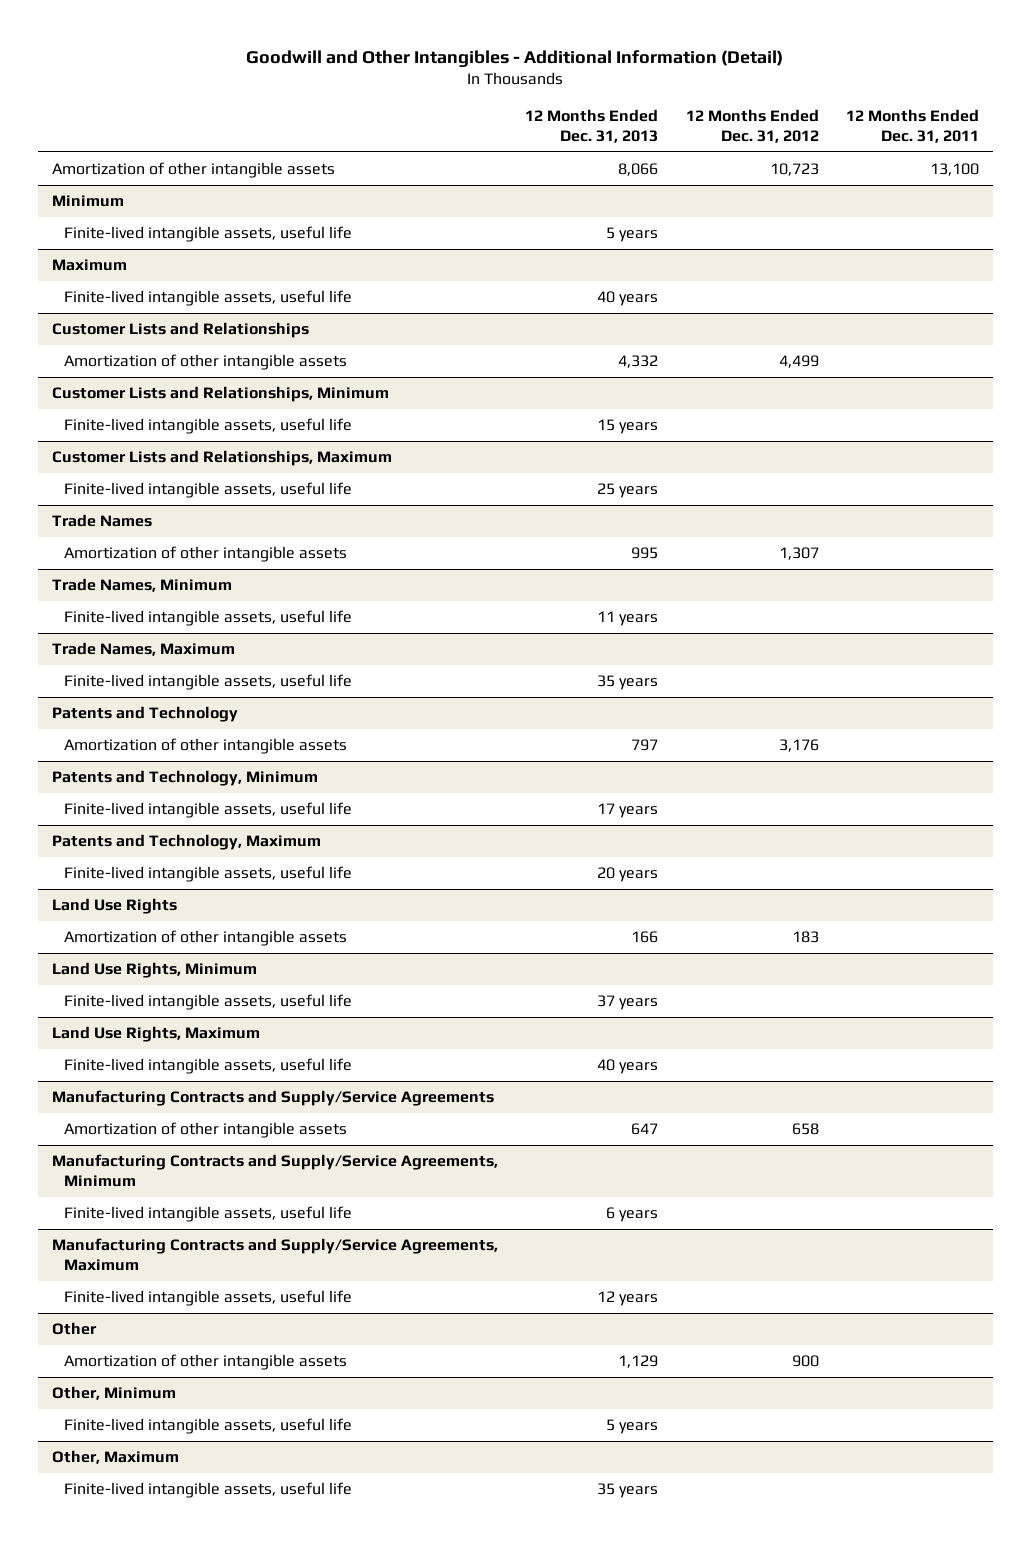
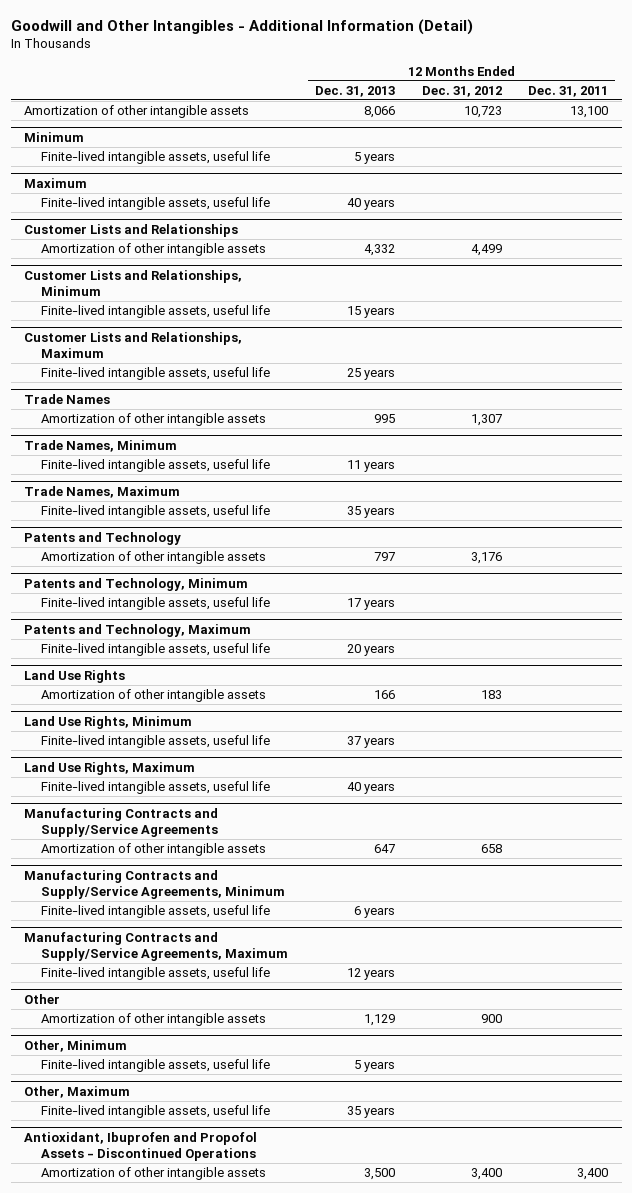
none -> [23,1132,257,1162] Antioxidant, Ibuprofen and Propofol Assets - Discontinued Operations
none -> [41,1167,267,1181] Amortization of other intangible assets

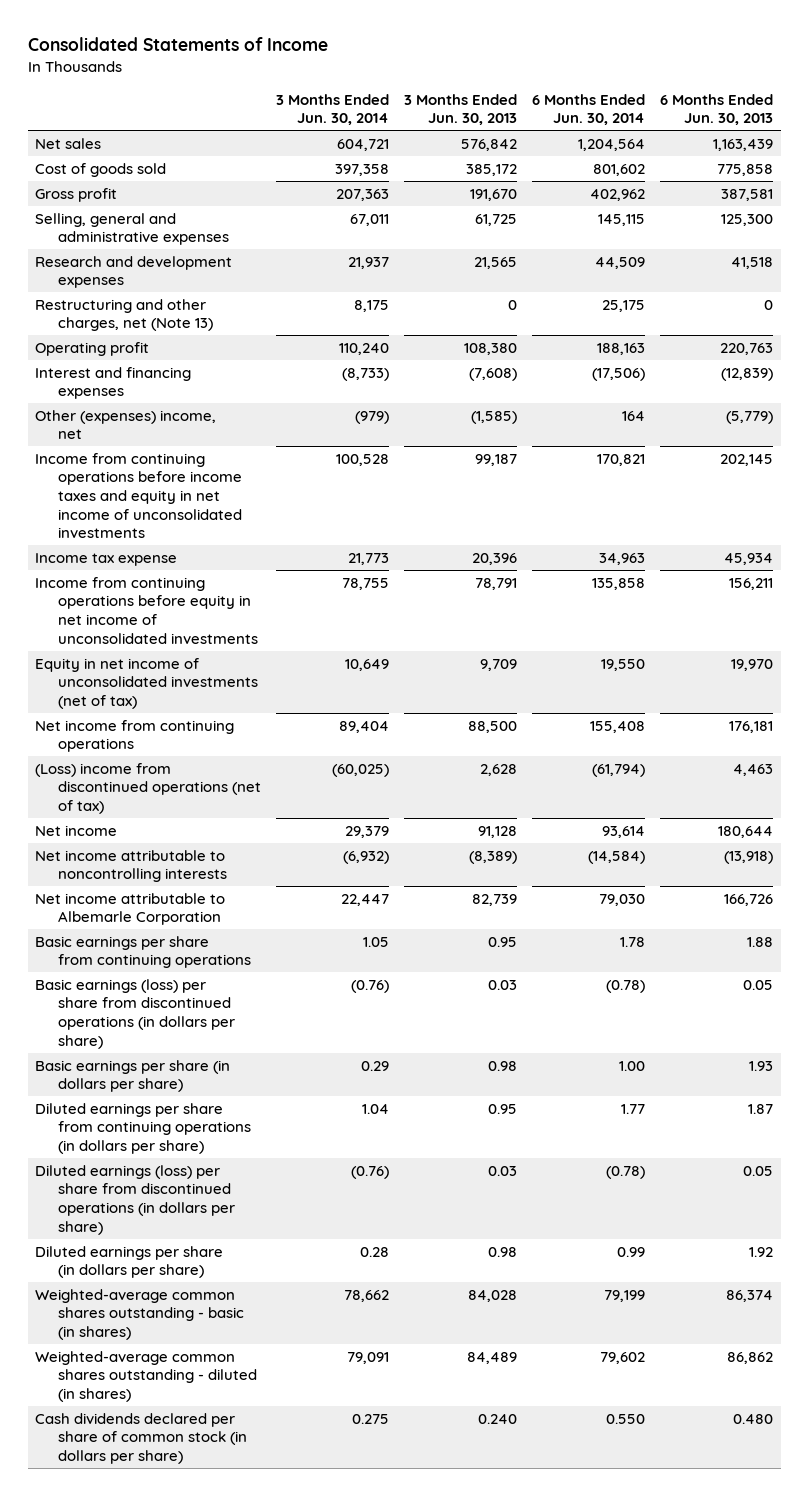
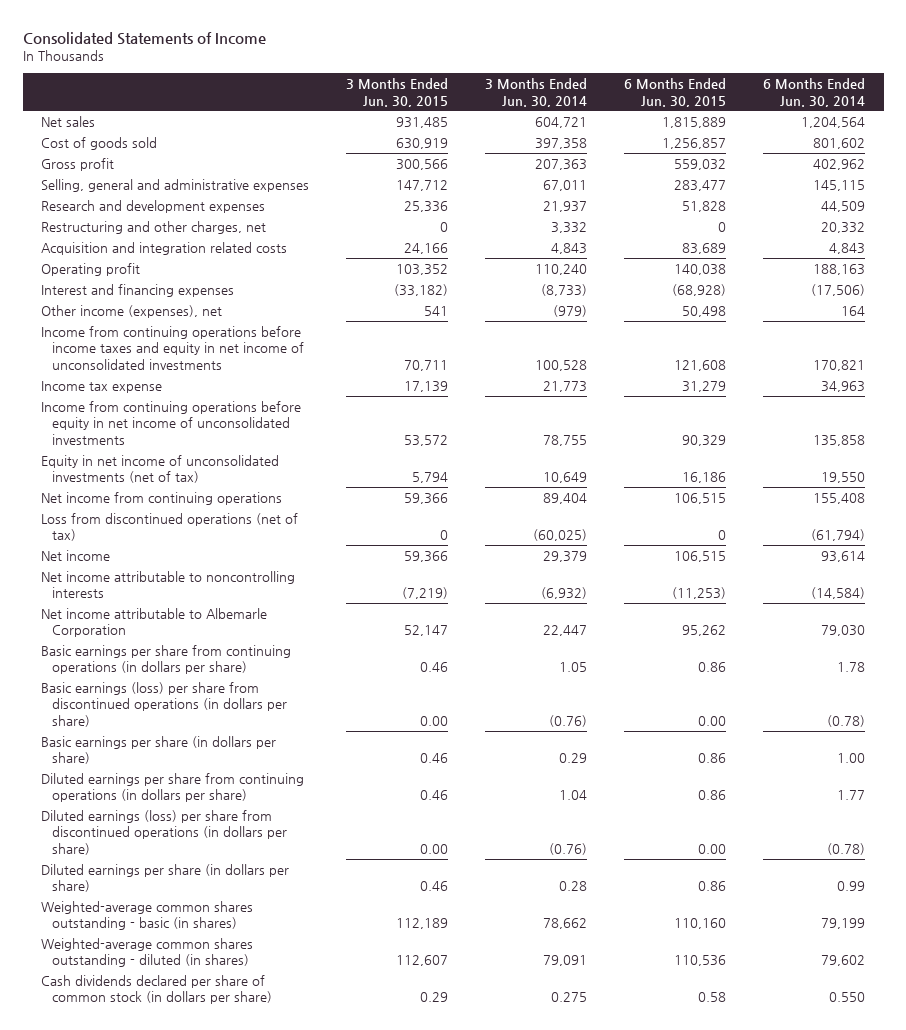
[404,93,518,126] 3 Months Ended Jun. 30, 2013 -> none
[660,93,774,126] 6 Months Ended Jun. 30, 2013 -> none
none -> [346,78,449,107] 3 Months Ended Jun. 30, 2015
none -> [624,78,727,107] 6 Months Ended Jun. 30, 2015
[35,298,213,332] Restructuring and other charges, net (Note 13) -> [41,220,267,234] Restructuring and other charges, net
[353,299,389,312] 8,175 -> [551,221,588,233] 3,332
[602,299,646,312] 25,175 -> [821,221,866,233] 20,332
none -> [41,241,288,255] Acquisition and integration related costs
[35,409,217,440] Other (expenses) income, net -> [41,304,223,318] Other income (expenses), net
[35,762,261,815] (Loss) income from discontinued operations (net of tax) -> [41,512,299,542] Loss from discontinued operations (net of tax)
[35,935,251,969] Basic earnings per share from continuing operations -> [41,644,292,675] Basic earnings per share from continuing operations (in dollars per share)

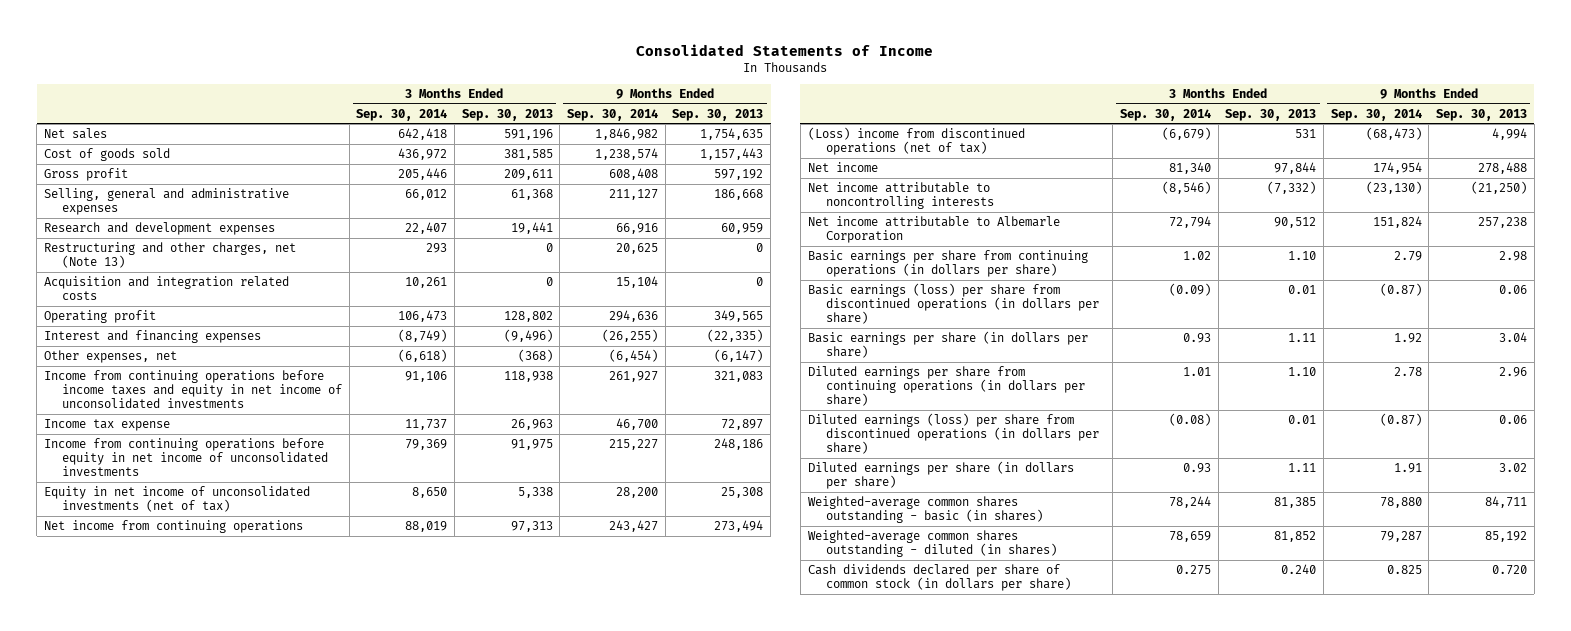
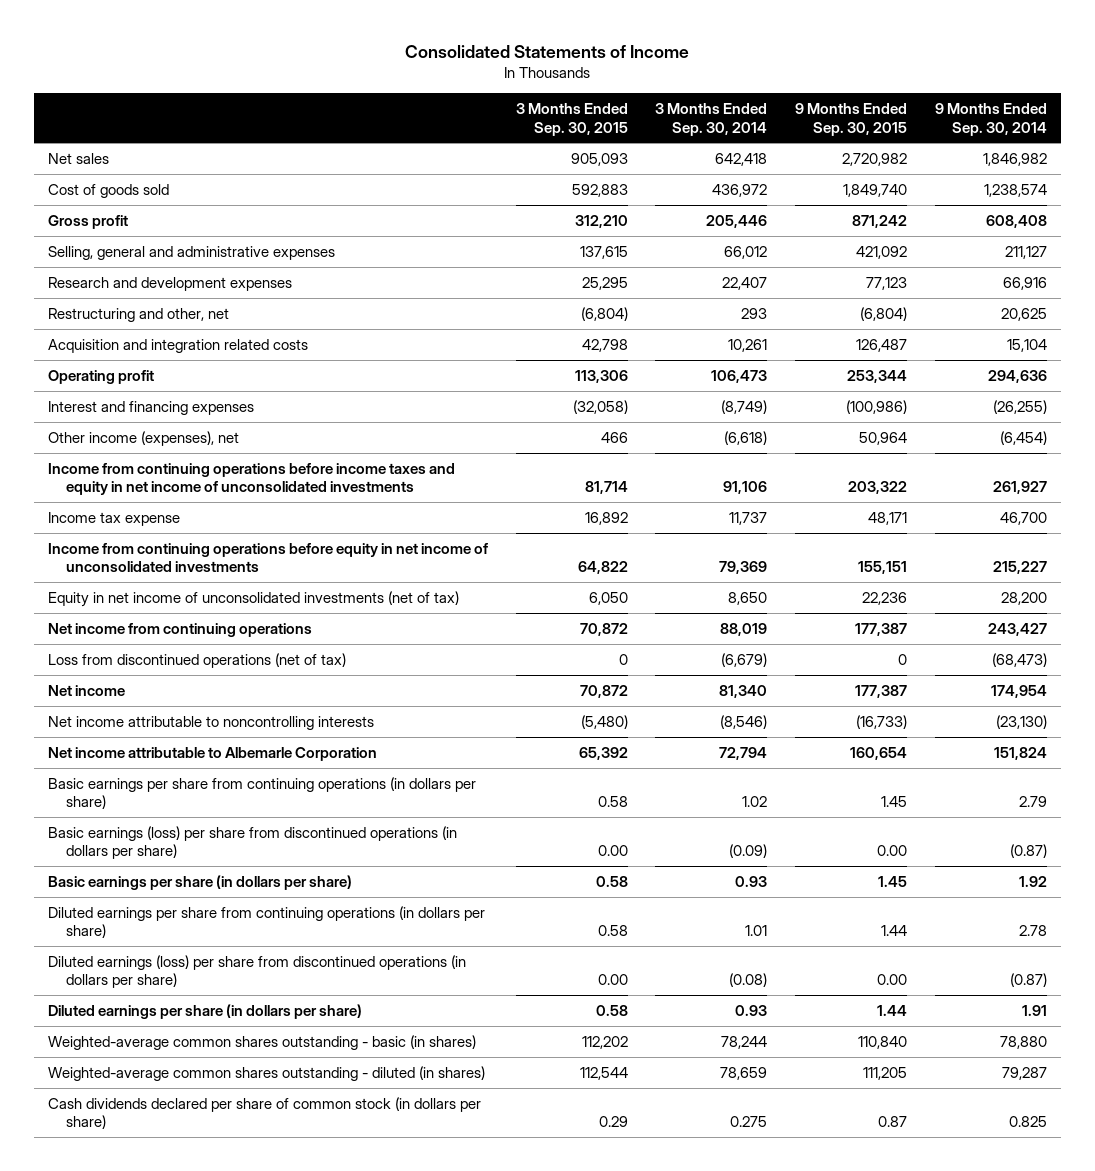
[461,108,553,121] Sep. 30, 2013 -> none
[672,108,764,121] Sep. 30, 2013 -> none
none -> [515,103,628,136] 3 Months Ended Sep. 30, 2015
none -> [795,103,908,136] 9 Months Ended Sep. 30, 2015
[44,242,297,269] Restructuring and other charges, net (Note 13) -> [47,307,229,322] Restructuring and other, net
[44,350,178,364] Other expenses, net -> [47,430,239,446] Other income (expenses), net
[807,127,1025,156] (Loss) income from discontinued operations (net of tax) -> [47,652,346,668] Loss from discontinued operations (net of tax)

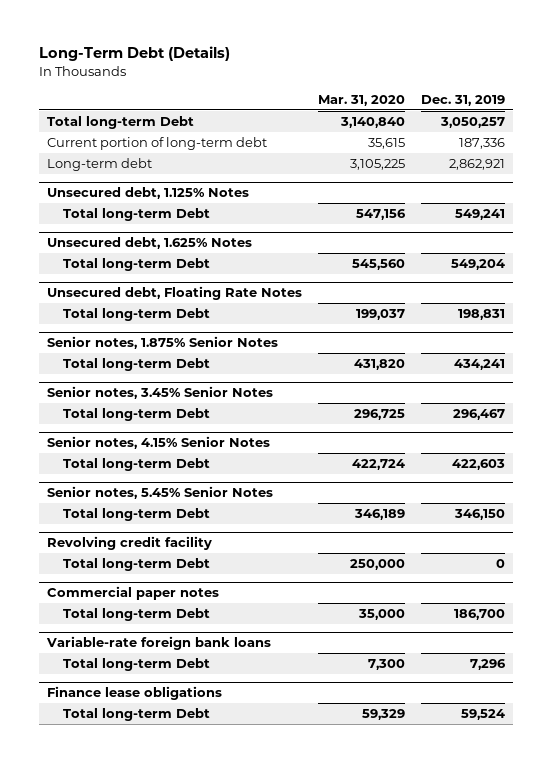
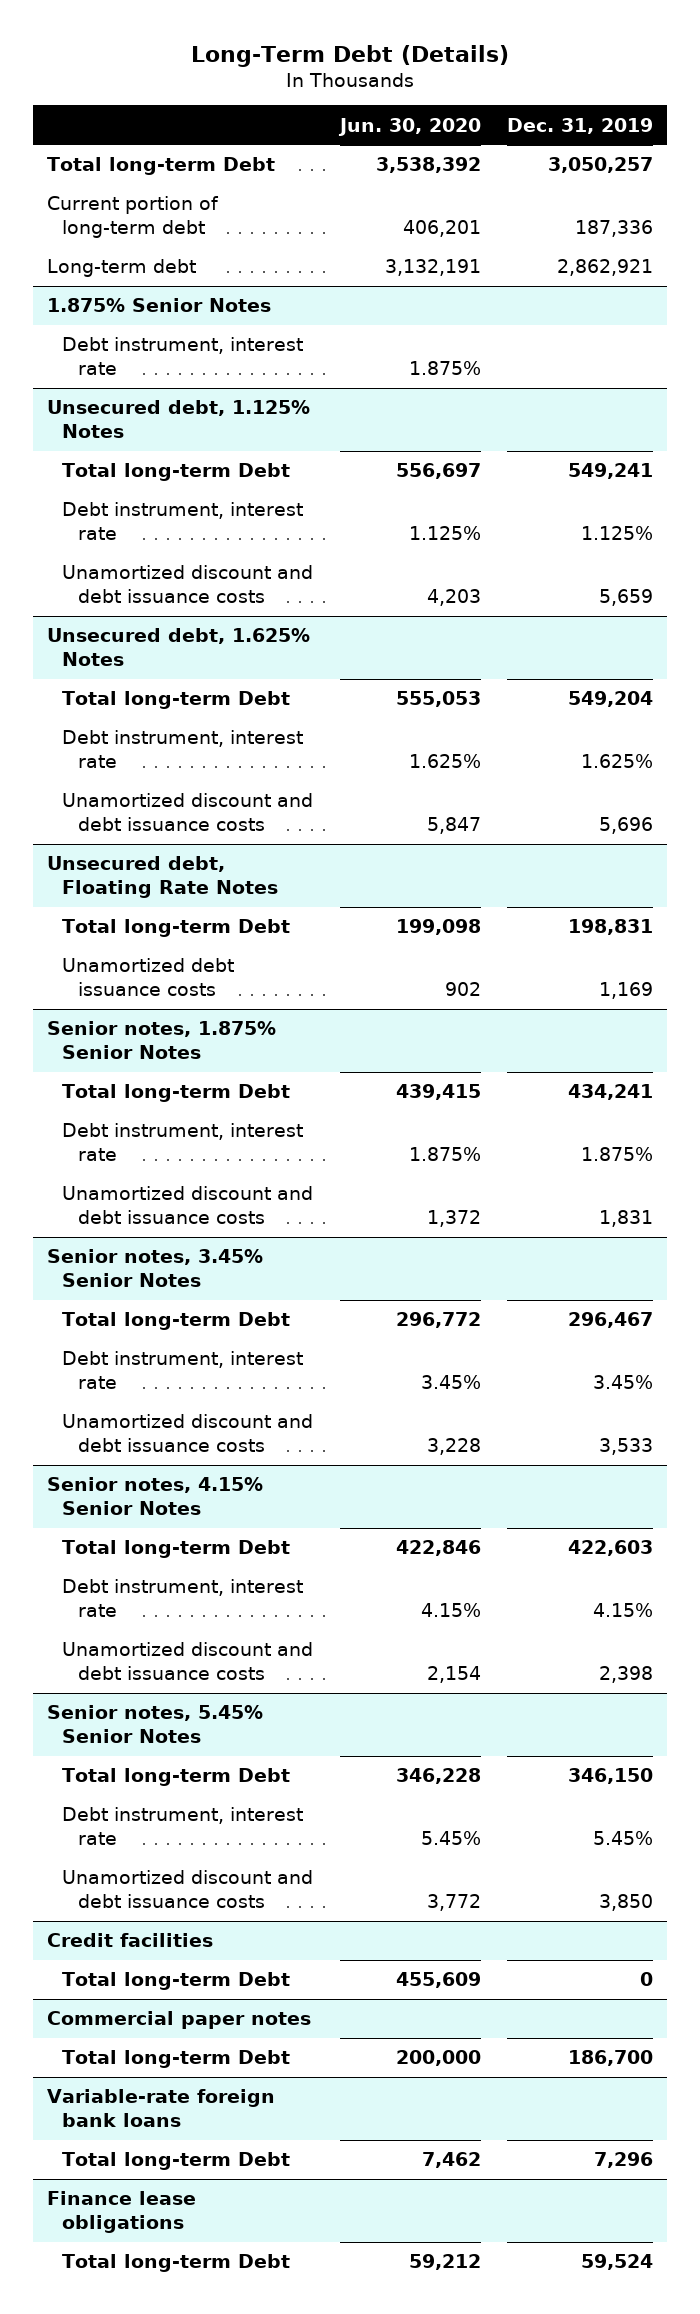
[317,94,405,106] Mar. 31, 2020 -> none
none -> [337,117,481,136] Jun. 30, 2020
none -> [46,298,271,313] 1.875% Senior Notes
none -> [62,337,304,376] Debt instrument, interest rate
none -> [62,502,304,541] Debt instrument, interest rate
none -> [62,565,314,604] Unamortized discount and debt issuance costs
none -> [62,730,304,769] Debt instrument, interest rate
none -> [62,793,314,832] Unamortized discount and debt issuance costs
none -> [62,958,235,997] Unamortized debt issuance costs
none -> [62,1123,304,1162] Debt instrument, interest rate
none -> [62,1186,314,1225] Unamortized discount and debt issuance costs
none -> [62,1351,304,1390] Debt instrument, interest rate
none -> [62,1414,314,1453] Unamortized discount and debt issuance costs
none -> [62,1579,304,1618] Debt instrument, interest rate
none -> [62,1642,314,1681] Unamortized discount and debt issuance costs
[46,536,212,551] Revolving credit facility -> none
none -> [62,1807,304,1846] Debt instrument, interest rate
none -> [62,1870,314,1909] Unamortized discount and debt issuance costs
none -> [46,1933,213,1948] Credit facilities

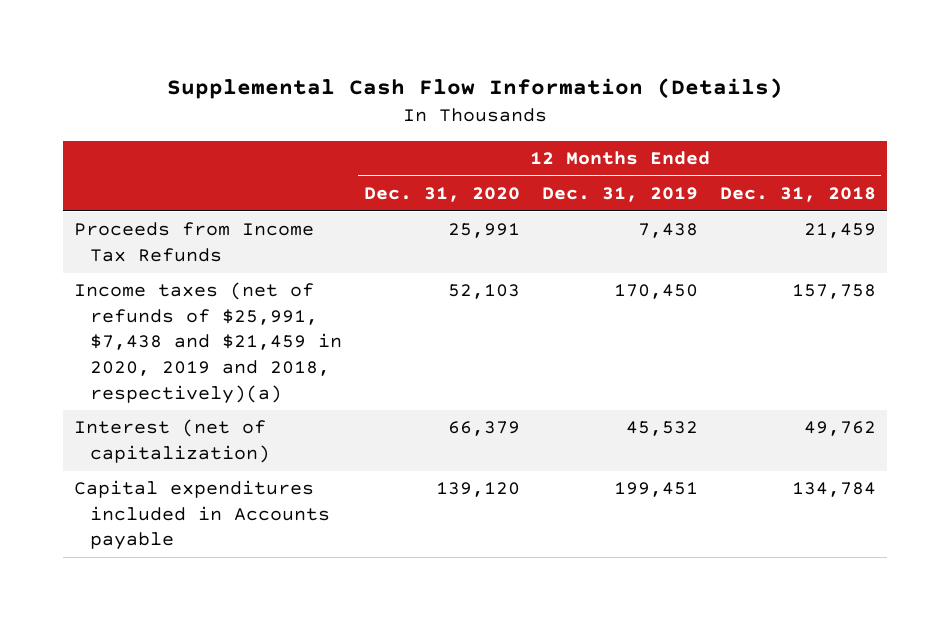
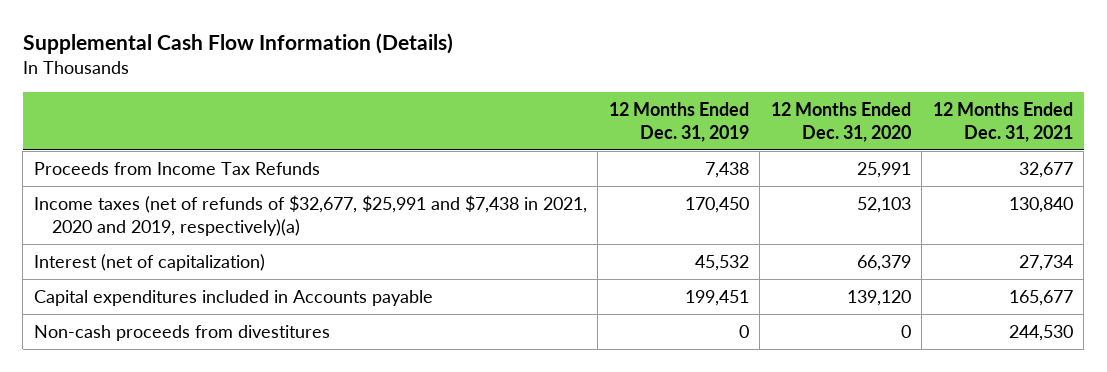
[719,187,876,203] Dec. 31, 2018 -> none
none -> [932,102,1073,142] 12 Months Ended Dec. 31, 2021
[73,282,342,404] Income taxes (net of refunds of $25,991, $7,438 and $21,459 in 2020, 2019 and 2018, respectively)(a) -> [33,194,587,236] Income taxes (net of refunds of $32,677, $25,991 and $7,438 in 2021, 2020 and 2019, respectively)(a)
none -> [33,324,330,341] Non-cash proceeds from divestitures

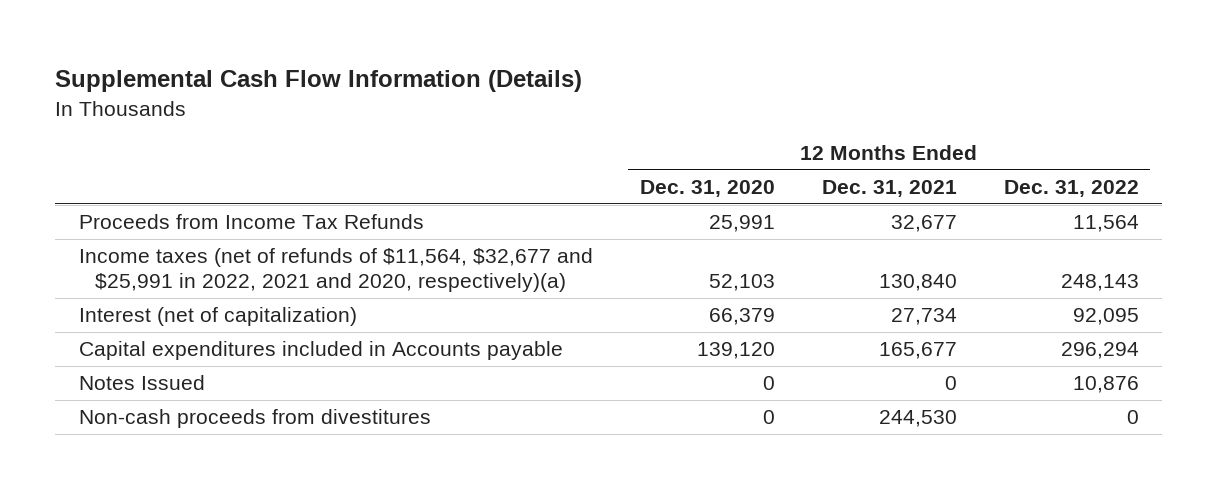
[608,102,749,142] 12 Months Ended Dec. 31, 2019 -> none
none -> [1003,179,1139,197] Dec. 31, 2022
[33,194,587,236] Income taxes (net of refunds of $32,677, $25,991 and $7,438 in 2021, 2020 and 2019, respectively)(a) -> [78,247,593,293] Income taxes (net of refunds of $11,564, $32,677 and $25,991 in 2022, 2021 and 2020, respectively)(a)
none -> [78,374,205,390] Notes Issued

